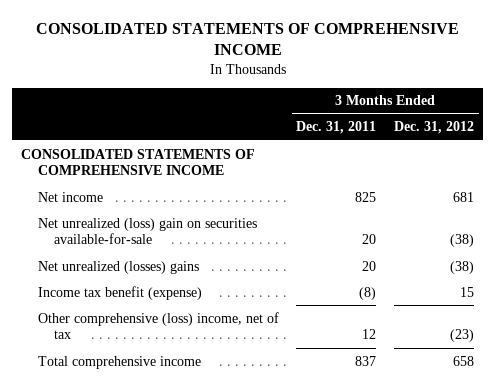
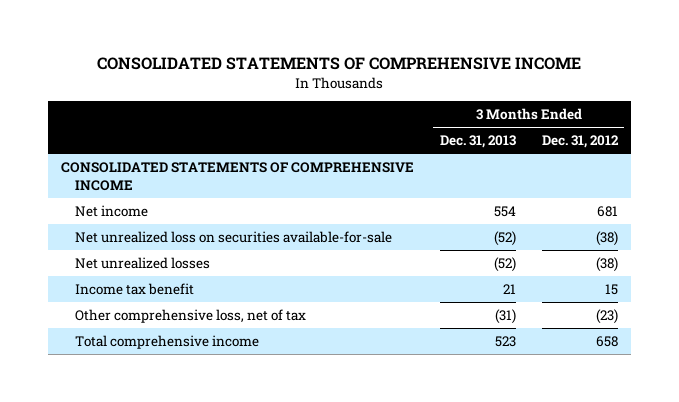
[296,121,377,135] Dec. 31, 2011 -> none
none -> [439,135,516,149] Dec. 31, 2013
[37,217,257,245] Net unrealized (loss) gain on securities available-for-sale -> [75,230,393,243] Net unrealized loss on securities available-for-sale
[37,260,199,274] Net unrealized (losses) gains -> [75,256,211,269] Net unrealized losses
[37,285,202,300] Income tax benefit (expense) -> [75,282,195,295] Income tax benefit
[37,311,279,340] Other comprehensive (loss) income, net of tax -> [75,308,307,323] Other comprehensive loss, net of tax

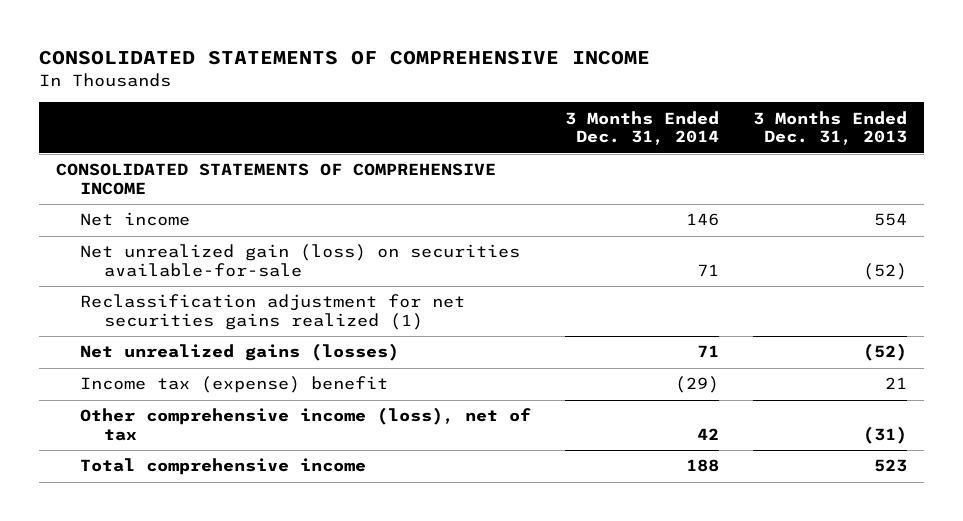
[541,135,619,149] Dec. 31, 2012 -> none
none -> [564,110,719,146] 3 Months Ended Dec. 31, 2014
[75,230,393,243] Net unrealized loss on securities available-for-sale -> [79,244,520,278] Net unrealized gain (loss) on securities available-for-sale
none -> [79,294,465,331] Reclassification adjustment for net securities gains realized (1)
[75,256,211,269] Net unrealized losses -> [79,343,399,362] Net unrealized gains (losses)
[75,282,195,295] Income tax benefit -> [79,376,388,394] Income tax (expense) benefit
[75,308,307,323] Other comprehensive loss, net of tax -> [79,407,531,442] Other comprehensive income (loss), net of tax

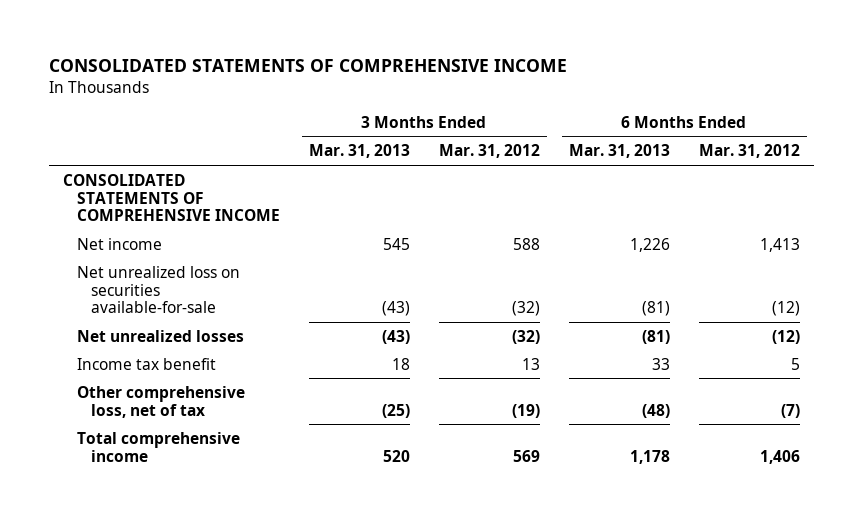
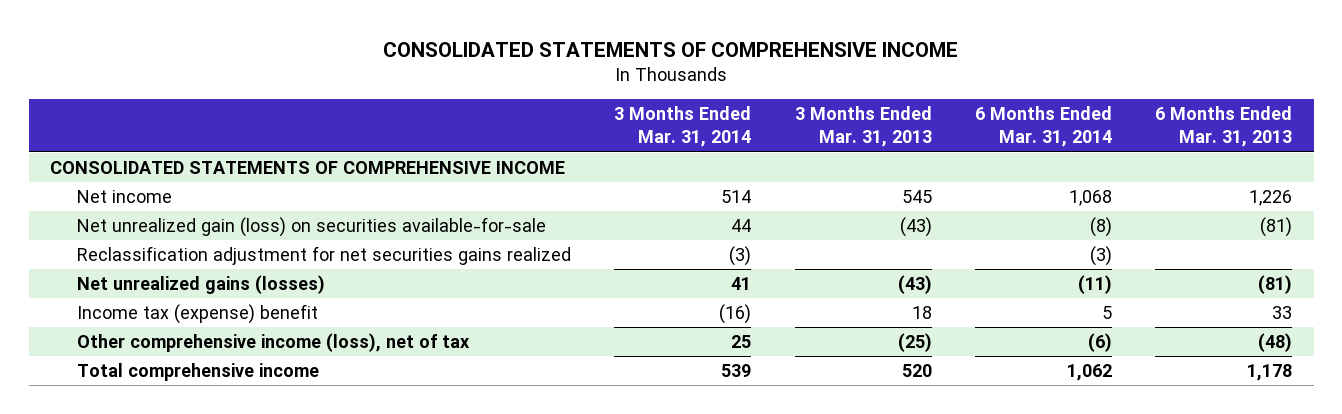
[438,144,540,159] Mar. 31, 2012 -> none
[698,144,800,159] Mar. 31, 2012 -> none
none -> [614,106,752,148] 3 Months Ended Mar. 31, 2014
none -> [974,106,1112,148] 6 Months Ended Mar. 31, 2014
[76,265,240,314] Net unrealized loss on securities available-for-sale -> [77,217,547,238] Net unrealized gain (loss) on securities available-for-sale
none -> [77,246,572,266] Reclassification adjustment for net securities gains realized
[76,329,244,342] Net unrealized losses -> [77,275,326,295] Net unrealized gains (losses)
[76,357,216,370] Income tax benefit -> [77,304,319,325] Income tax (expense) benefit
[76,385,245,418] Other comprehensive loss, net of tax -> [77,333,471,353] Other comprehensive income (loss), net of tax

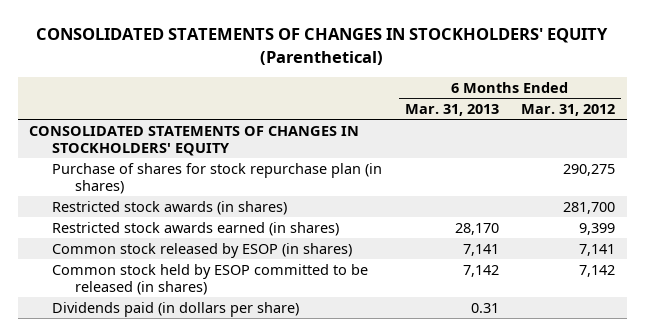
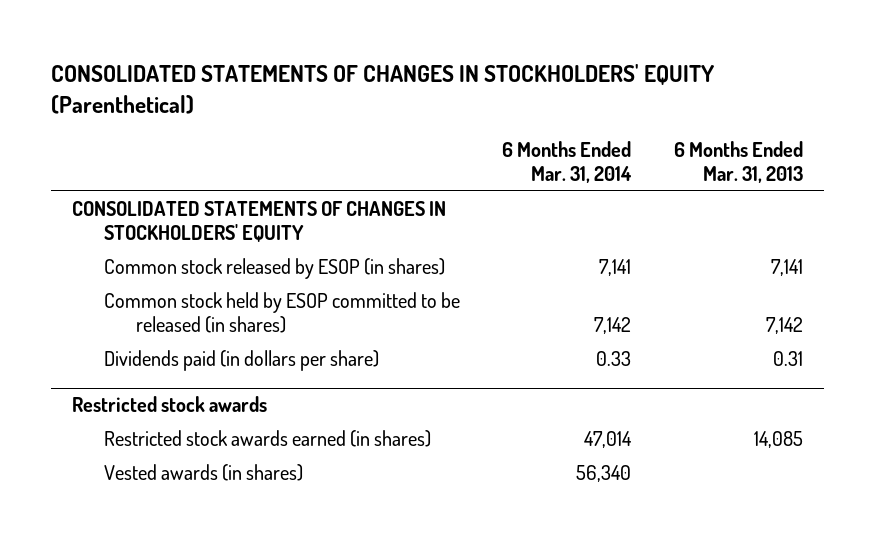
[521,103,616,116] Mar. 31, 2012 -> none
none -> [502,140,633,184] 6 Months Ended Mar. 31, 2014
[52,162,383,195] Purchase of shares for stock repurchase plan (in shares) -> none
[52,200,288,215] Restricted stock awards (in shares) -> none
[52,221,340,236] Restricted stock awards earned (in shares) -> none
none -> [71,396,267,413] Restricted stock awards
none -> [103,430,431,448] Restricted stock awards earned (in shares)
none -> [103,464,303,482] Vested awards (in shares)

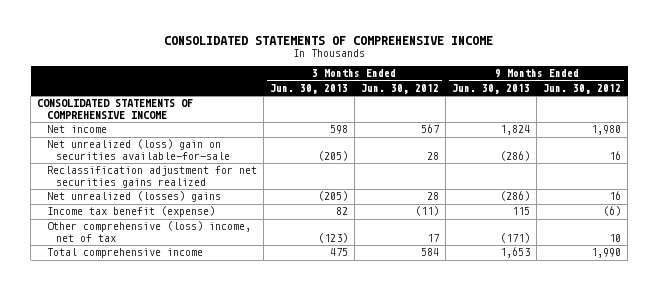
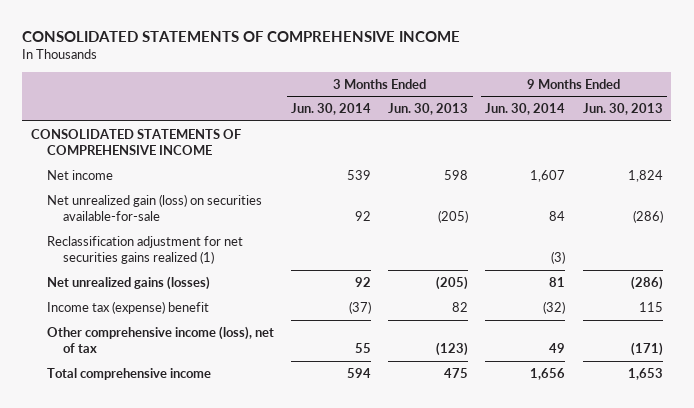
[361,83,440,94] Jun. 30, 2012 -> none
[543,83,622,94] Jun. 30, 2012 -> none
none -> [291,103,372,116] Jun. 30, 2014
none -> [485,103,566,116] Jun. 30, 2014
[46,139,231,160] Net unrealized (loss) gain on securities available-for-sale -> [46,193,262,221] Net unrealized gain (loss) on securities available-for-sale
[46,166,257,188] Reclassification adjustment for net securities gains realized -> [46,235,243,264] Reclassification adjustment for net securities gains realized (1)
[46,191,221,203] Net unrealized (losses) gains -> [46,275,210,290] Net unrealized gains (losses)
[46,206,215,218] Income tax benefit (expense) -> [46,300,209,314] Income tax (expense) benefit
[46,221,251,242] Other comprehensive (loss) income, net of tax -> [46,325,274,353] Other comprehensive income (loss), net of tax

